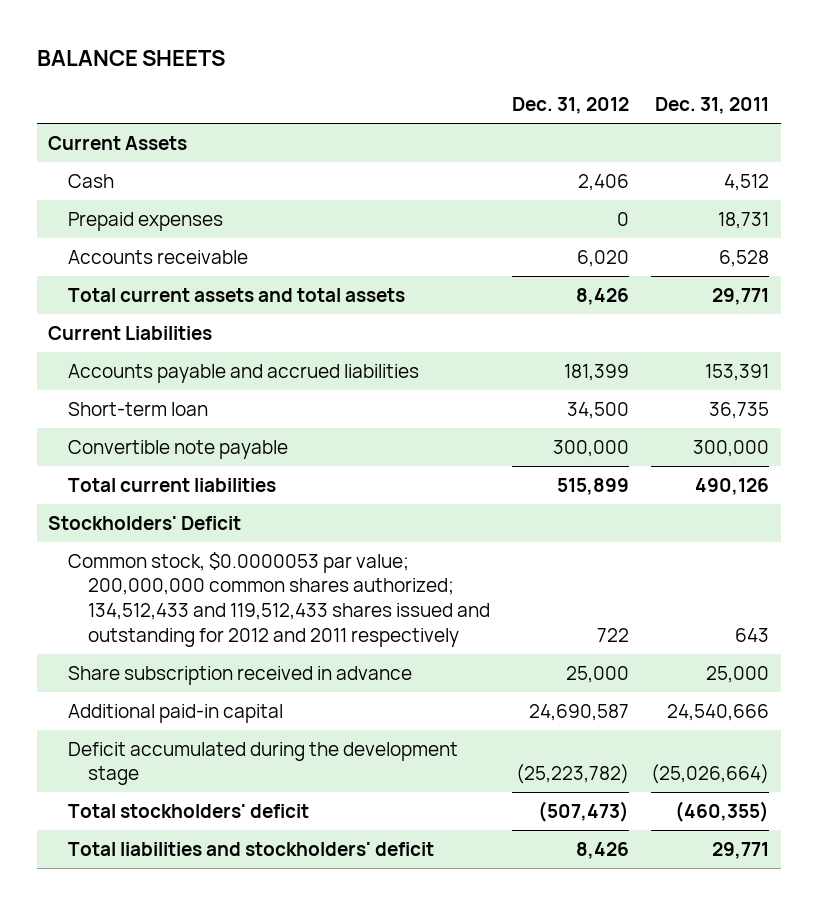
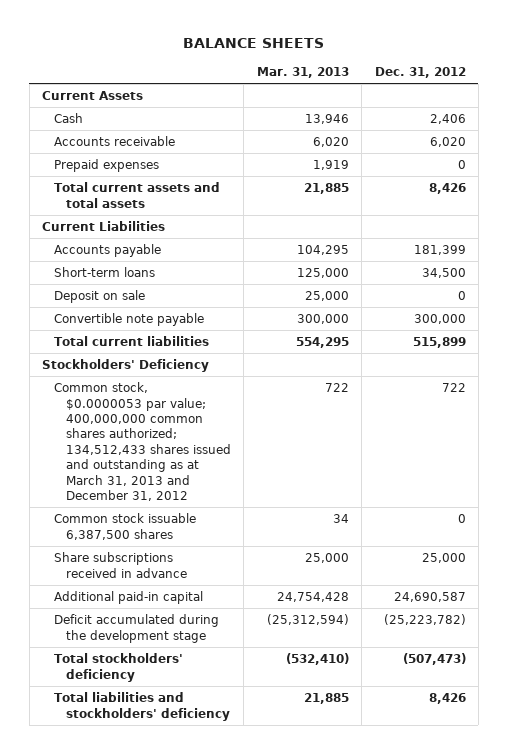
[655,97,770,115] Dec. 31, 2011 -> none
none -> [256,67,349,79] Mar. 31, 2013
[67,211,223,231] Prepaid expenses -> [53,159,159,173] Prepaid expenses
[67,363,419,383] Accounts payable and accrued liabilities -> [53,244,161,258] Accounts payable
[67,401,208,416] Short-term loan -> [53,267,155,278] Short-term loans
none -> [53,290,145,304] Deposit on sale
[47,515,241,530] Stockholders' Deficit -> [41,359,209,373] Stockholders' Deficiency
[67,551,490,647] Common stock, $0.0000053 par value; 200,000,000 common shares authorized; 134,512,433 and 119,512,433 shares issued and outstanding for 2012 and 2011 respectively -> [53,382,231,502] Common stock, $0.0000053 par value; 400,000,000 common shares authorized; 134,512,433 shares issued and outstanding as at March 31, 2013 and December 31, 2012
none -> [53,513,196,540] Common stock issuable 6,387,500 shares
[67,665,412,685] Share subscription received in advance -> [53,552,187,578] Share subscriptions received in advance
[67,803,309,818] Total stockholders' deficit -> [53,653,183,682] Total stockholders' deficiency
[67,841,434,856] Total liabilities and stockholders' deficit -> [53,692,230,721] Total liabilities and stockholders' deficiency

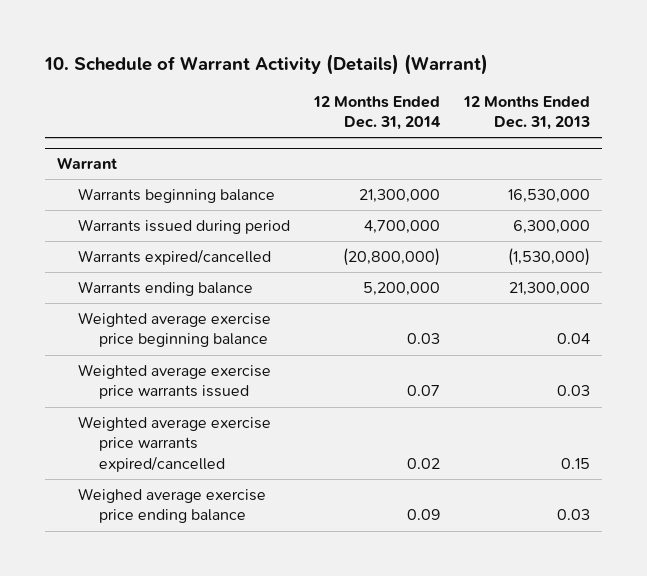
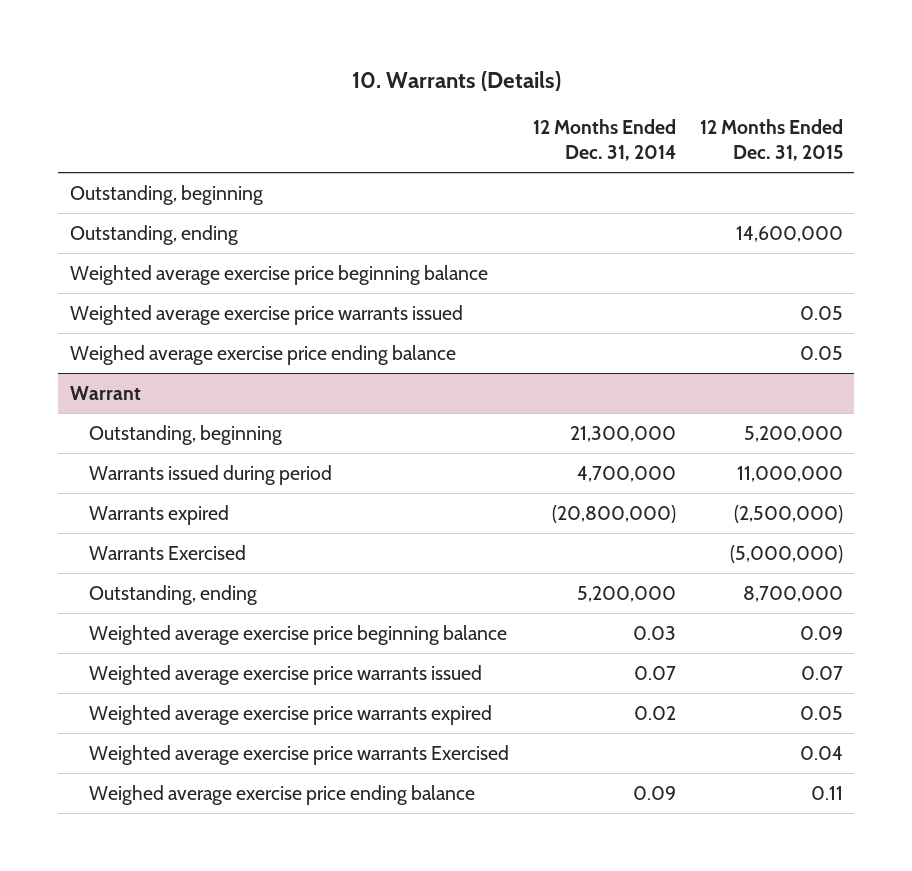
[43,53,488,75] 10. Schedule of Warrant Activity (Details) (Warrant) -> [352,71,562,92] 10. Warrants (Details)
[463,95,591,131] 12 Months Ended Dec. 31, 2013 -> none
none -> [699,119,843,162] 12 Months Ended Dec. 31, 2015
none -> [69,184,263,205] Outstanding, beginning
none -> [69,224,238,245] Outstanding, ending
none -> [69,264,488,285] Weighted average exercise price beginning balance
none -> [69,304,463,325] Weighted average exercise price warrants issued
none -> [69,344,456,365] Weighed average exercise price ending balance
[77,188,275,204] Warrants beginning balance -> [89,424,283,445] Outstanding, beginning
[77,249,271,266] Warrants expired/cancelled -> [89,504,230,525] Warrants expired
none -> [89,544,247,560] Warrants Exercised
[77,281,253,297] Warrants ending balance -> [89,584,258,605] Outstanding, ending
[77,416,271,472] Weighted average exercise price warrants expired/cancelled -> [89,704,493,725] Weighted average exercise price warrants expired
none -> [89,744,510,765] Weighted average exercise price warrants Exercised

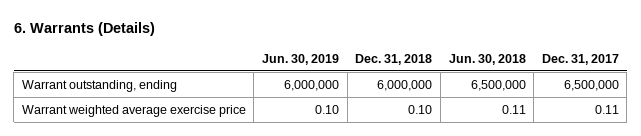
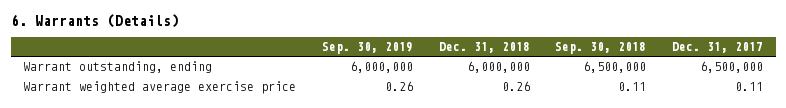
[262,53,340,65] Jun. 30, 2019 -> none
[448,53,526,65] Jun. 30, 2018 -> none
none -> [322,42,414,55] Sep. 30, 2019
none -> [555,42,647,55] Sep. 30, 2018
[408,104,433,114] 0.10 -> [501,81,530,92] 0.26

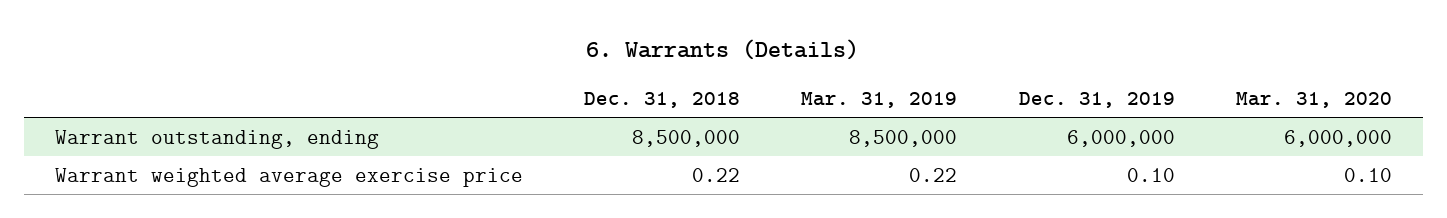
[322,42,414,55] Sep. 30, 2019 -> none
[555,42,647,55] Sep. 30, 2018 -> none
[671,42,763,54] Dec. 31, 2017 -> none
none -> [801,91,958,108] Mar. 31, 2019
none -> [1018,91,1175,108] Dec. 31, 2019
none -> [1236,91,1393,108] Mar. 31, 2020
[466,61,530,74] 6,000,000 -> [631,129,740,147] 8,500,000
[501,81,530,92] 0.26 -> [691,167,740,182] 0.22

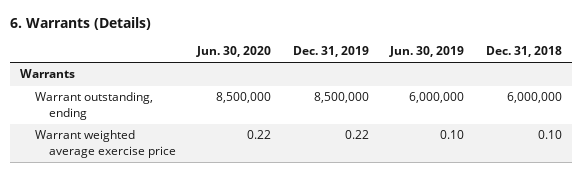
[801,91,958,108] Mar. 31, 2019 -> none
[1236,91,1393,108] Mar. 31, 2020 -> none
none -> [196,46,272,58] Jun. 30, 2020
none -> [389,46,465,58] Jun. 30, 2019
none -> [20,69,76,79] Warrants
[631,129,740,147] 8,500,000 -> [506,92,562,104] 6,000,000
[1066,129,1175,147] 6,000,000 -> [313,92,369,104] 8,500,000
[691,167,740,182] 0.22 -> [537,130,562,140] 0.10
[1126,167,1175,182] 0.10 -> [344,130,369,140] 0.22

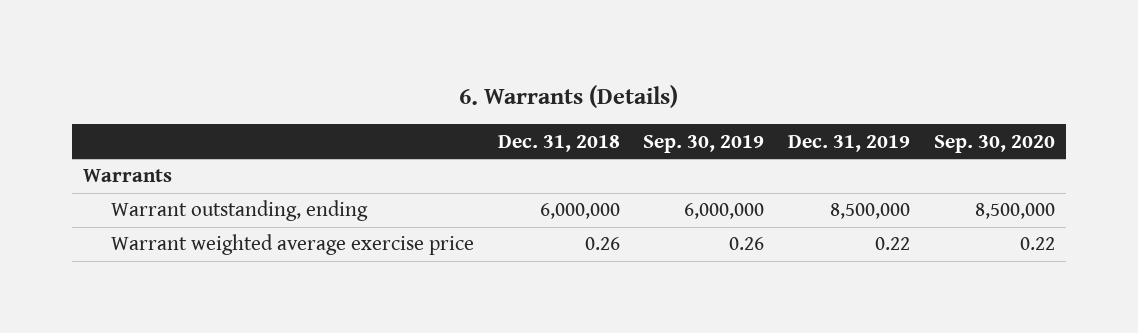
[196,46,272,58] Jun. 30, 2020 -> none
[389,46,465,58] Jun. 30, 2019 -> none
none -> [643,134,765,153] Sep. 30, 2019
none -> [933,134,1055,153] Sep. 30, 2020
[537,130,562,140] 0.10 -> [584,237,620,251] 0.26

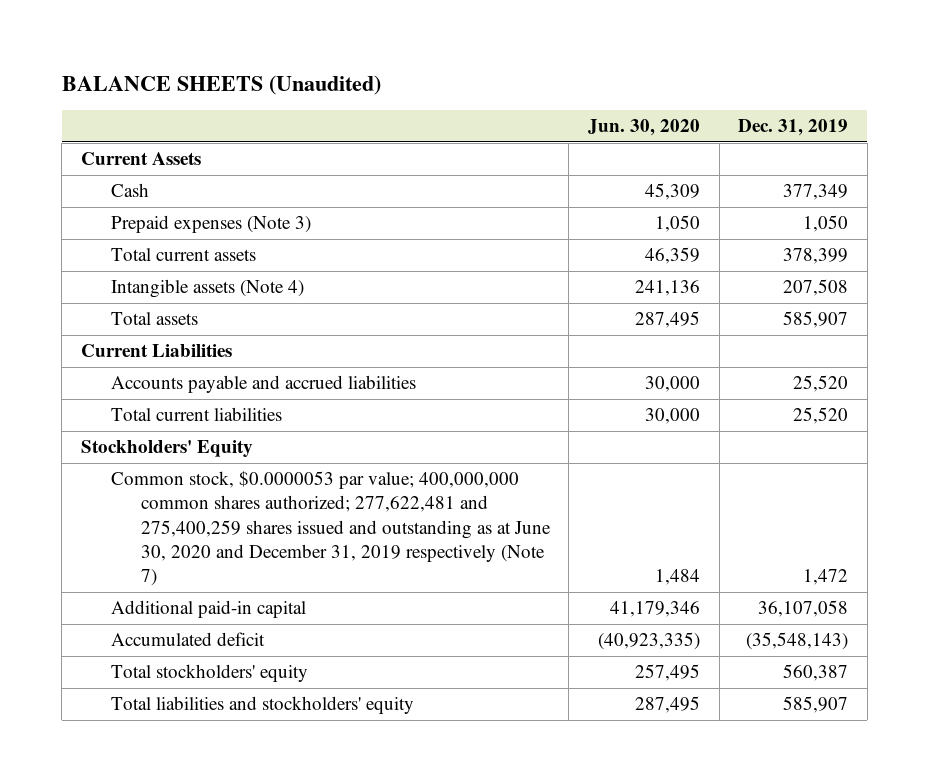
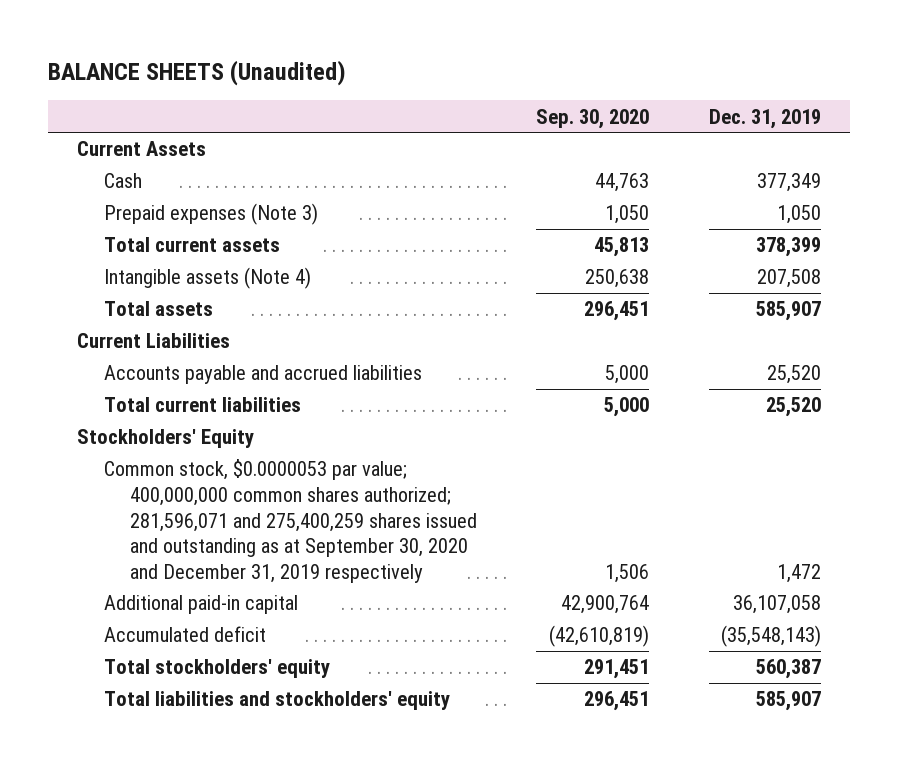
[587,119,700,137] Jun. 30, 2020 -> none
none -> [536,108,650,129] Sep. 30, 2020
[110,471,551,587] Common stock, $0.0000053 par value; 400,000,000 common shares authorized; 277,622,481 and 275,400,259 shares issued and outstanding as at June 30, 2020 and December 31, 2019 respectively (Note 7) -> [103,459,477,583] Common stock, $0.0000053 par value; 400,000,000 common shares authorized; 281,596,071 and 275,400,259 shares issued and outstanding as at September 30, 2020 and December 31, 2019 respectively

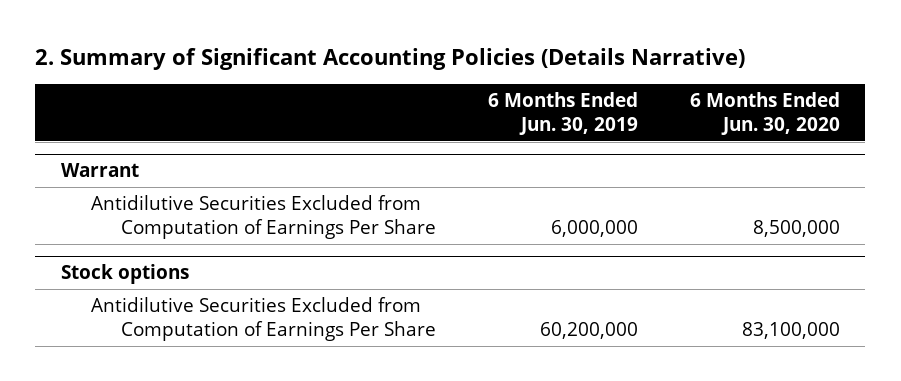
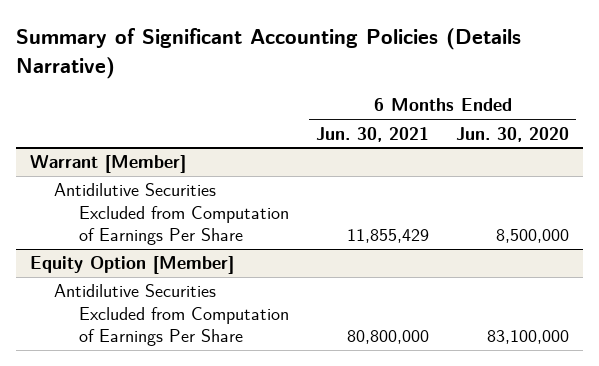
[35,48,746,71] 2. Summary of Significant Accounting Policies (Details Narrative) -> [16,28,522,79] Summary of Significant Accounting Policies (Details Narrative)
[487,92,638,136] 6 Months Ended Jun. 30, 2019 -> none
none -> [315,126,429,142] Jun. 30, 2021
[61,163,140,178] Warrant -> [29,155,186,174] Warrant [Member]
[61,264,190,285] Stock options -> [29,256,234,275] Equity Option [Member]

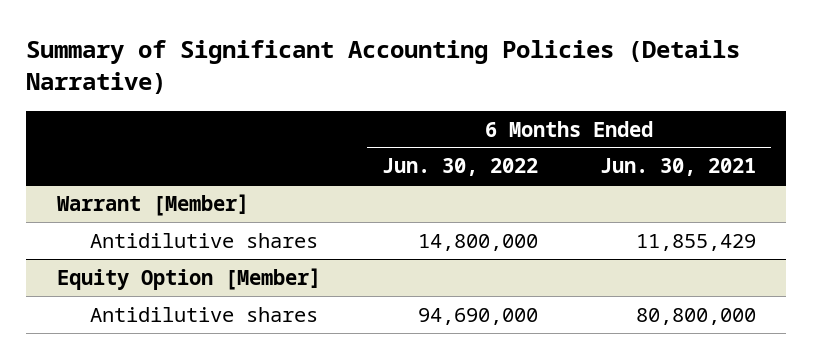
[456,126,570,142] Jun. 30, 2020 -> none
none -> [382,158,539,177] Jun. 30, 2022
[54,183,289,245] Antidilutive Securities Excluded from Computation of Earnings Per Share -> [89,232,318,248] Antidilutive shares
[54,284,289,346] Antidilutive Securities Excluded from Computation of Earnings Per Share -> [89,306,318,322] Antidilutive shares

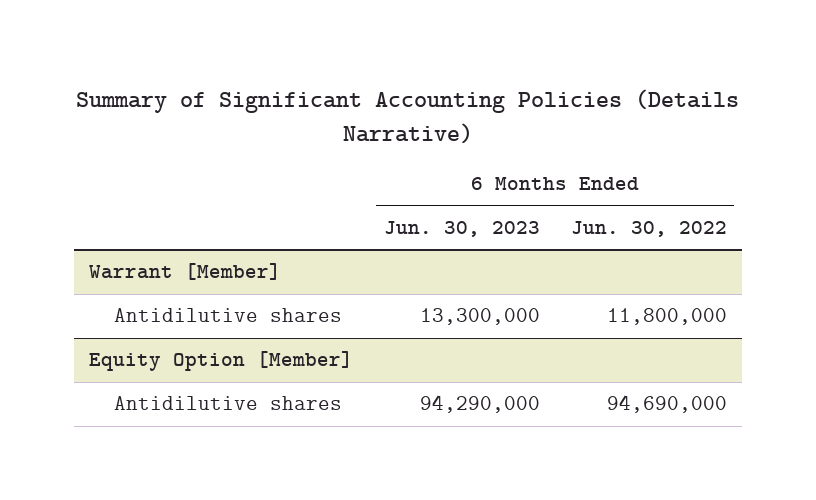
[599,158,756,177] Jun. 30, 2021 -> none
none -> [383,221,540,238] Jun. 30, 2023
[418,233,539,251] 14,800,000 -> [606,308,727,326] 11,800,000

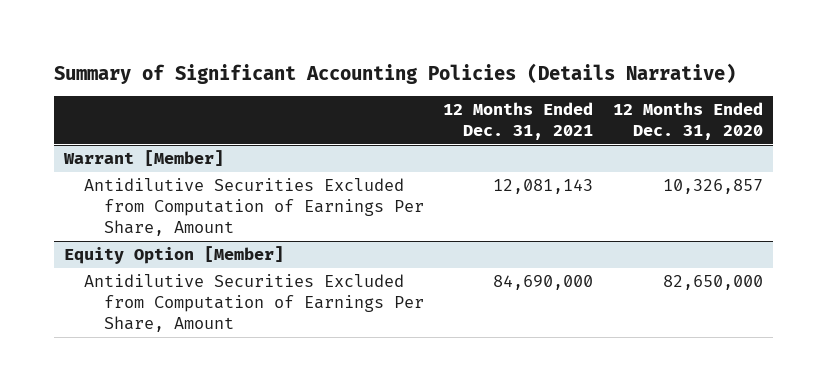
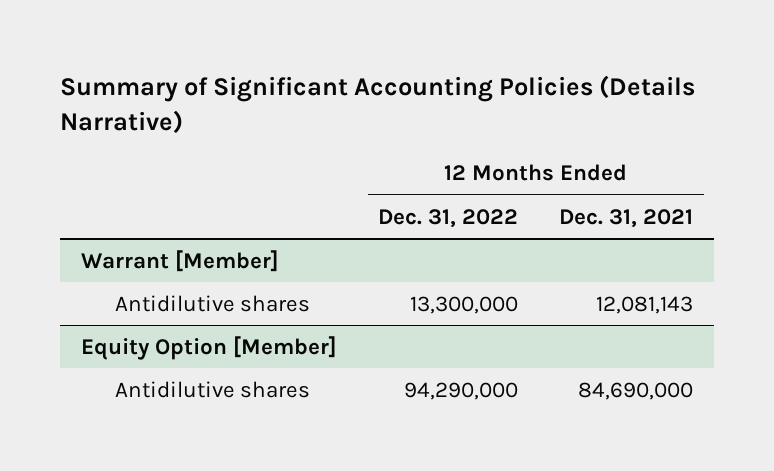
[613,102,764,141] 12 Months Ended Dec. 31, 2020 -> none
none -> [378,208,519,228] Dec. 31, 2022
[83,178,424,237] Antidilutive Securities Excluded from Computation of Earnings Per Share, Amount -> [115,294,311,312] Antidilutive shares
[83,274,424,333] Antidilutive Securities Excluded from Computation of Earnings Per Share, Amount -> [115,380,311,398] Antidilutive shares

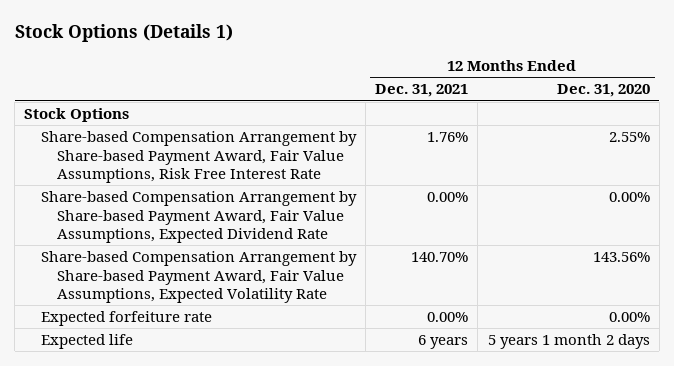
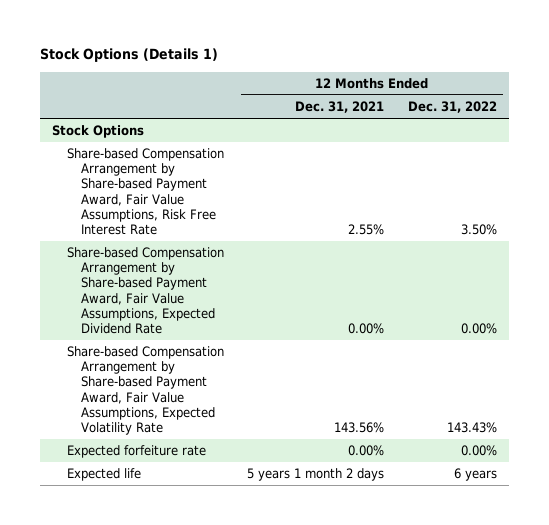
[556,84,650,98] Dec. 31, 2020 -> none
none -> [408,100,498,113] Dec. 31, 2022
[427,132,469,143] 1.76% -> [348,223,385,235] 2.55%
[411,252,469,263] 140.70% -> [334,421,385,433] 143.56%
[418,335,469,350] 6 years -> [247,468,385,482] 5 years 1 month 2 days

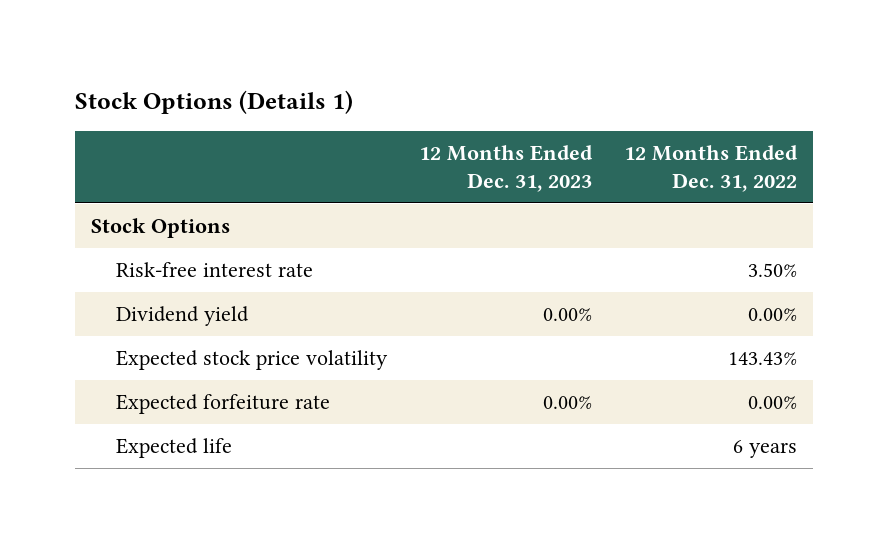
[295,100,385,113] Dec. 31, 2021 -> none
none -> [419,145,594,192] 12 Months Ended Dec. 31, 2023
[66,148,224,235] Share-based Compensation Arrangement by Share-based Payment Award, Fair Value Assumptions, Risk Free Interest Rate -> [116,262,314,278] Risk-free interest rate
[66,247,224,334] Share-based Compensation Arrangement by Share-based Payment Award, Fair Value Assumptions, Expected Dividend Rate -> [116,306,250,327] Dividend yield
[66,346,224,435] Share-based Compensation Arrangement by Share-based Payment Award, Fair Value Assumptions, Expected Volatility Rate -> [116,350,389,371] Expected stock price volatility

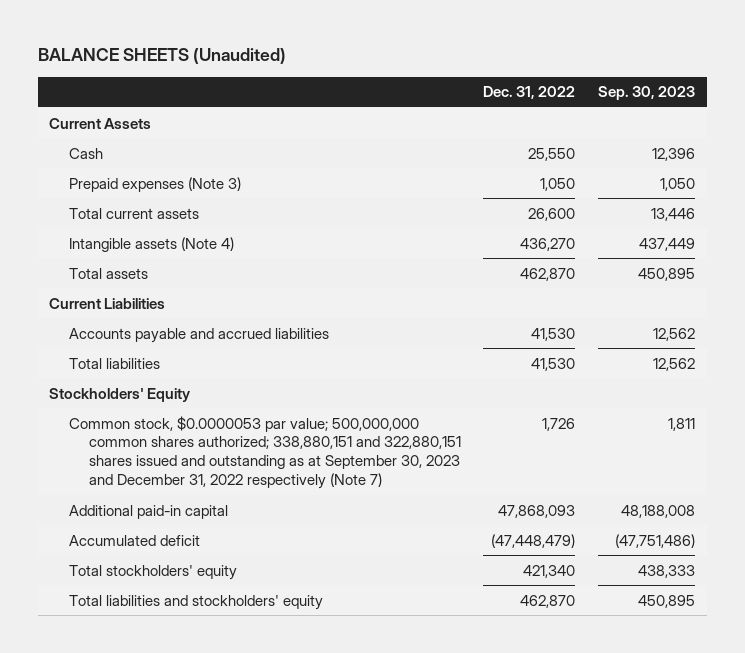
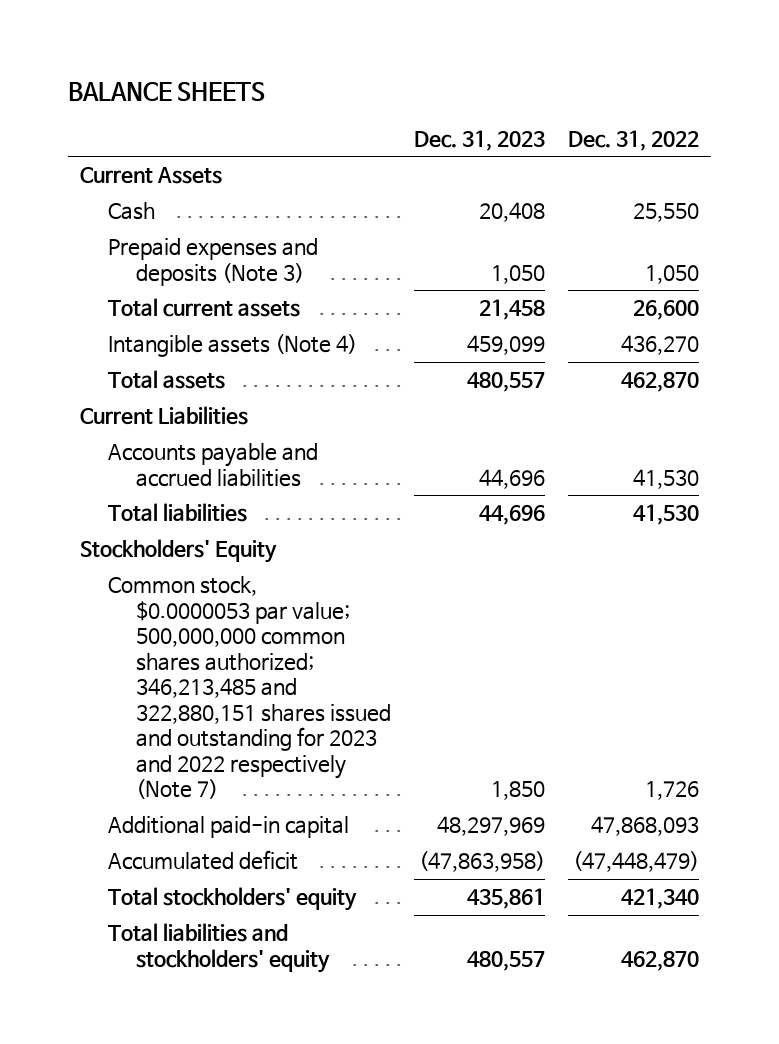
[38,48,287,65] BALANCE SHEETS (Unaudited) -> [68,82,266,102] BALANCE SHEETS
[598,86,696,101] Sep. 30, 2023 -> none
none -> [413,129,545,151] Dec. 31, 2023
[69,176,242,192] Prepaid expenses (Note 3) -> [107,238,318,286] Prepaid expenses and deposits (Note 3)
[69,415,461,490] Common stock, $0.0000053 par value; 500,000,000 common shares authorized; 338,880,151 and 322,880,151 shares issued and outstanding as at September 30, 2023 and December 31, 2022 respectively (Note 7) -> [107,576,391,800] Common stock, $0.0000053 par value; 500,000,000 common shares authorized; 346,213,485 and 322,880,151 shares issued and outstanding for 2023 and 2022 respectively (Note 7)

